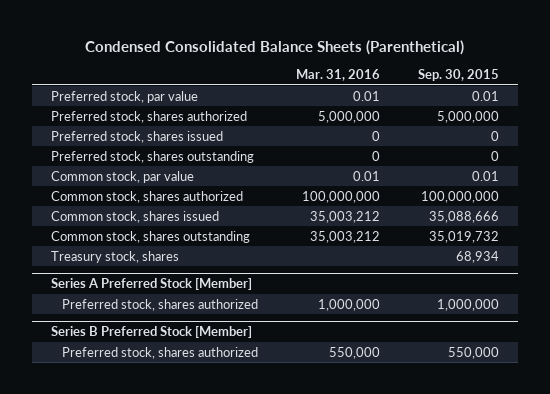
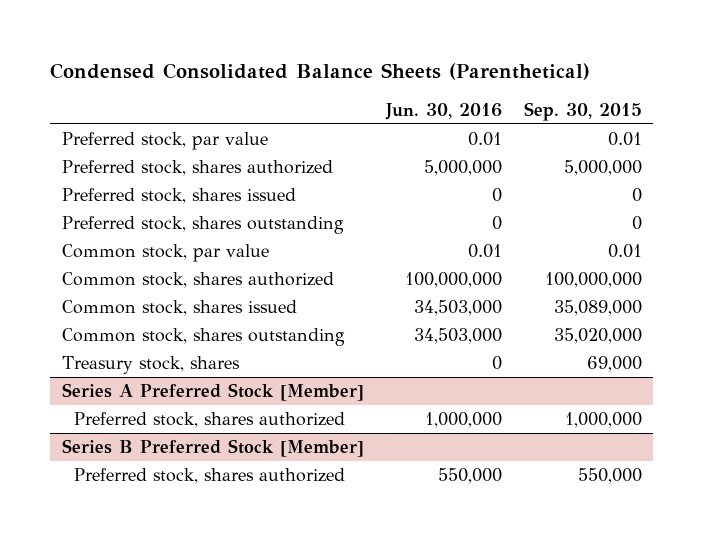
[296,69,381,82] Mar. 31, 2016 -> none
none -> [384,103,502,121] Jun. 30, 2016
[429,210,500,223] 35,088,666 -> [554,300,643,317] 35,089,000
[429,230,500,243] 35,019,732 -> [554,328,643,345] 35,020,000
[456,250,500,263] 68,934 -> [587,356,643,373] 69,000

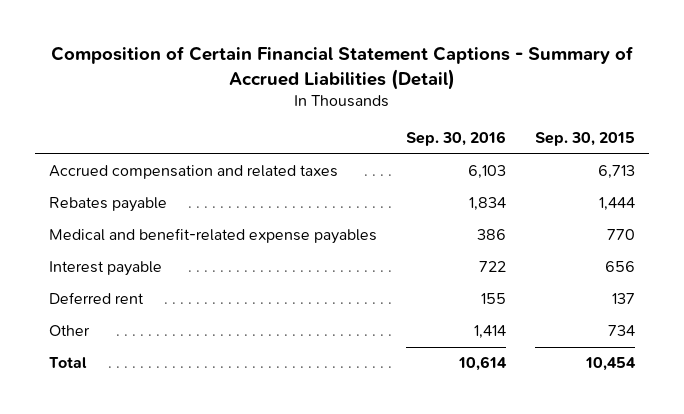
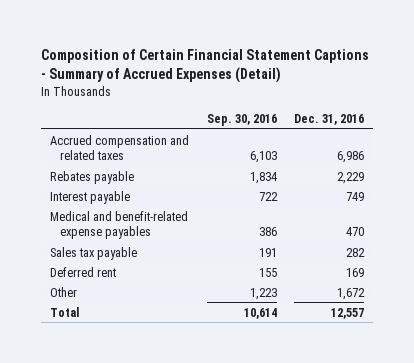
[51,45,635,90] Composition of Certain Financial Statement Captions - Summary of Accrued Liabilities (Detail) -> [41,49,370,84] Composition of Certain Financial Statement Captions - Summary of Accrued Expenses (Detail)
[534,132,635,147] Sep. 30, 2015 -> none
none -> [294,113,365,125] Dec. 31, 2016
[49,228,378,245] Medical and benefit-related expense payables -> [50,210,189,239] Medical and benefit-related expense payables
none -> [50,246,138,260] Sales tax payable
[474,325,507,340] 1,414 -> [249,287,277,300] 1,223

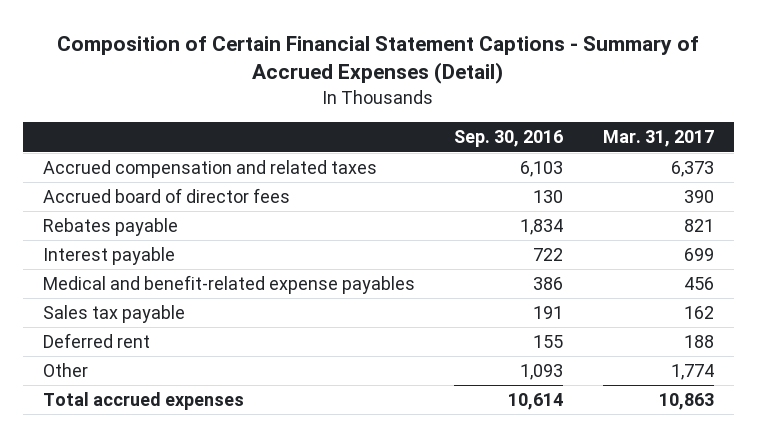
[294,113,365,125] Dec. 31, 2016 -> none
none -> [602,130,714,148] Mar. 31, 2017
none -> [42,188,290,204] Accrued board of director fees
[249,287,277,300] 1,223 -> [520,364,564,381] 1,093
[50,306,80,317] Total -> [42,392,244,411] Total accrued expenses

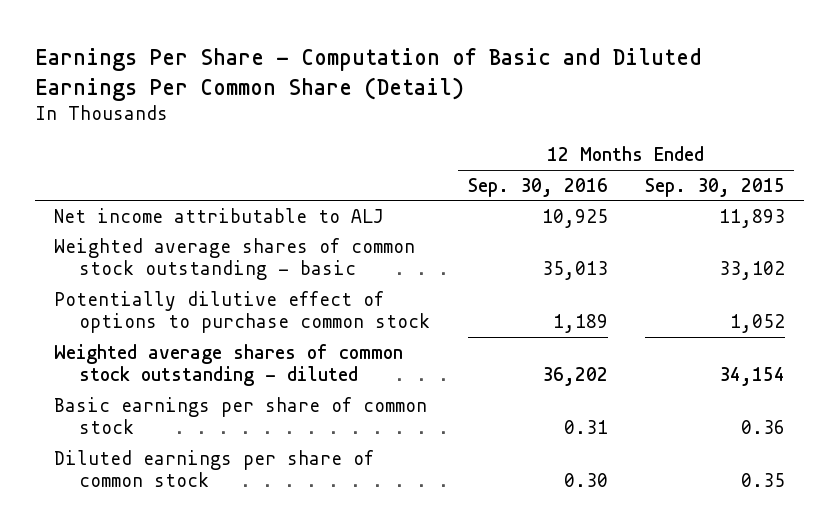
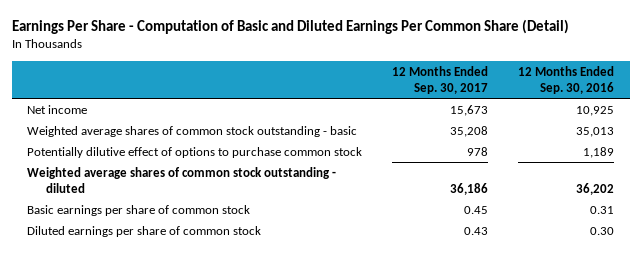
[645,177,786,197] Sep. 30, 2015 -> none
none -> [392,65,489,94] 12 Months Ended Sep. 30, 2017
[54,207,384,223] Net income attributable to ALJ -> [26,104,87,114] Net income

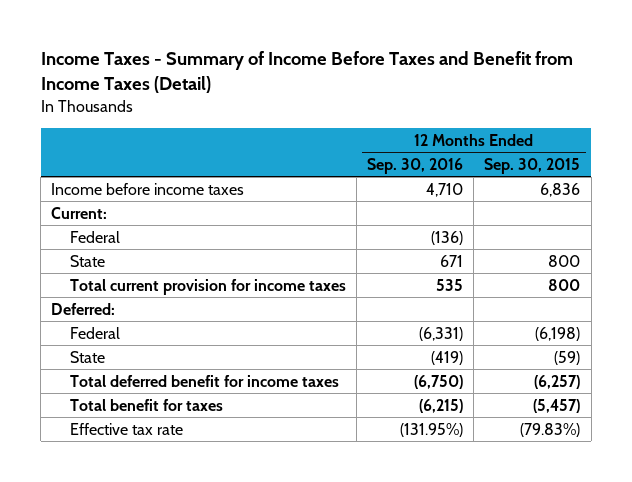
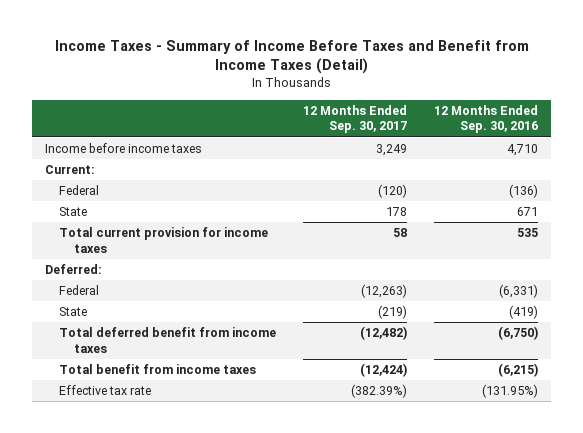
[484,157,581,174] Sep. 30, 2015 -> none
none -> [303,104,408,134] 12 Months Ended Sep. 30, 2017
[69,374,339,387] Total deferred benefit for income taxes -> [59,327,277,353] Total deferred benefit from income taxes
[69,398,223,411] Total benefit for taxes -> [59,364,257,375] Total benefit from income taxes

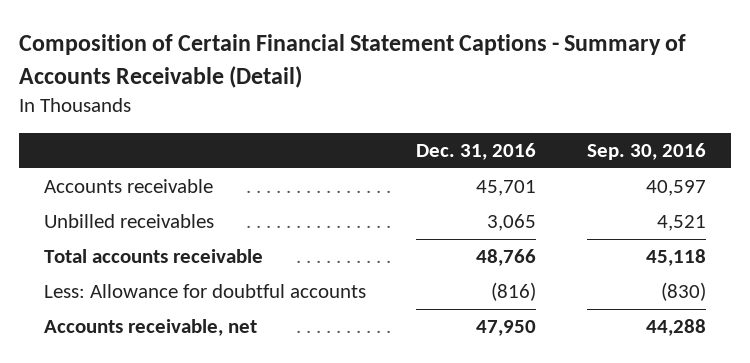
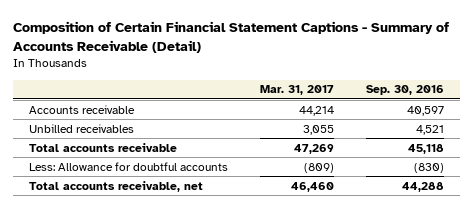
[416,143,537,161] Dec. 31, 2016 -> none
none -> [259,85,334,96] Mar. 31, 2017
[43,319,257,337] Accounts receivable, net -> [29,180,204,192] Total accounts receivable, net

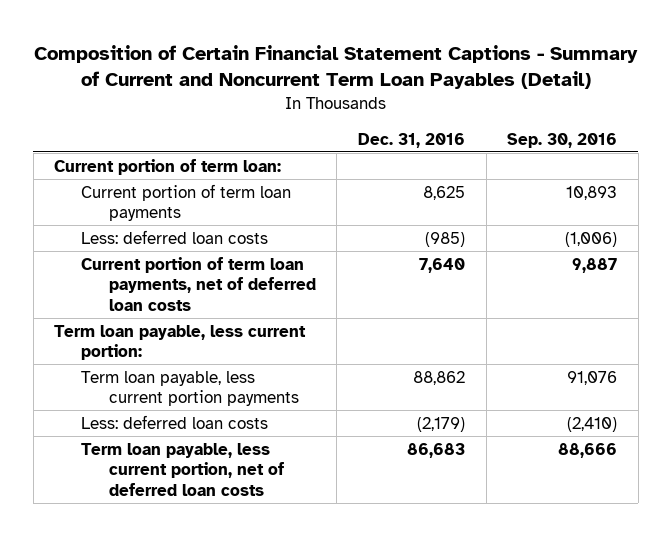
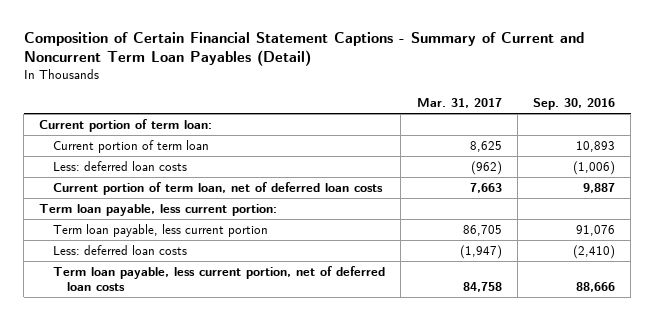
[357,132,465,148] Dec. 31, 2016 -> none
none -> [416,97,502,108] Mar. 31, 2017
[81,183,292,222] Current portion of term loan payments -> [53,139,210,153] Current portion of term loan
[81,256,316,311] Current portion of term loan payments, net of deferred loan costs -> [53,181,384,195] Current portion of term loan, net of deferred loan costs
[81,370,299,407] Term loan payable, less current portion payments -> [53,223,269,237] Term loan payable, less current portion

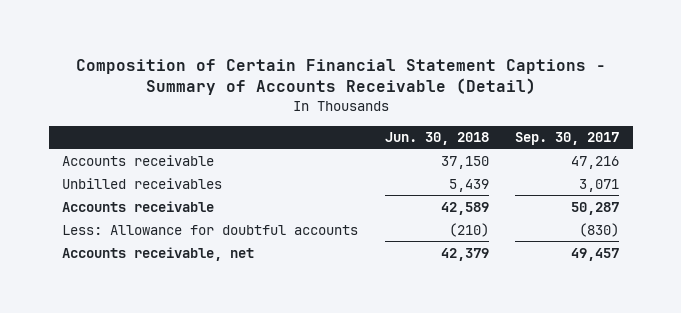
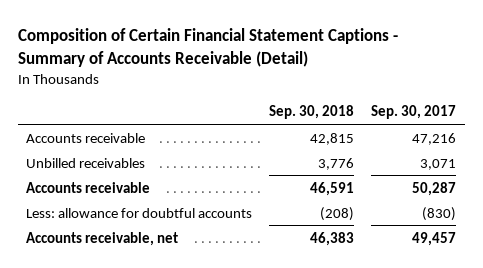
[384,132,489,146] Jun. 30, 2018 -> none
none -> [269,105,355,120] Sep. 30, 2018
[62,224,359,235] Less: Allowance for doubtful accounts -> [26,207,253,218] Less: allowance for doubtful accounts

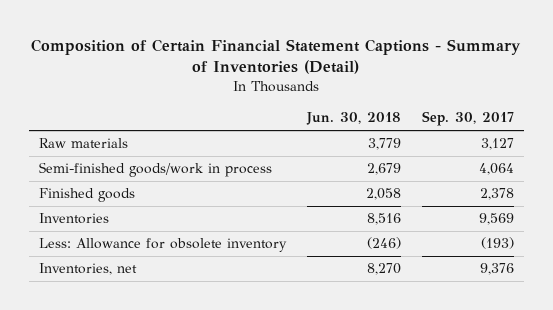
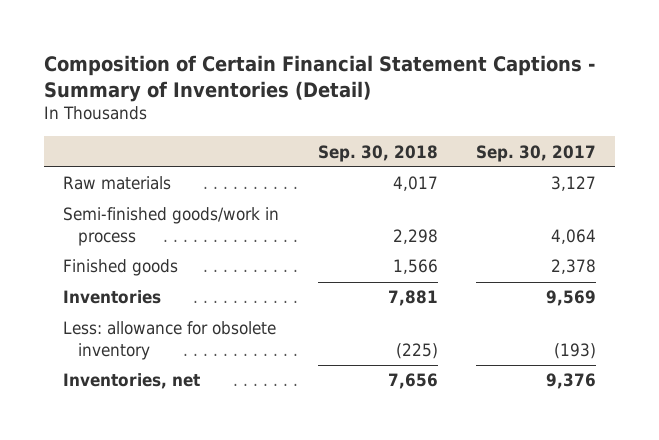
[306,112,402,126] Jun. 30, 2018 -> none
none -> [317,144,438,162] Sep. 30, 2018
[39,238,288,253] Less: Allowance for obsolete inventory -> [63,321,277,360] Less: allowance for obsolete inventory

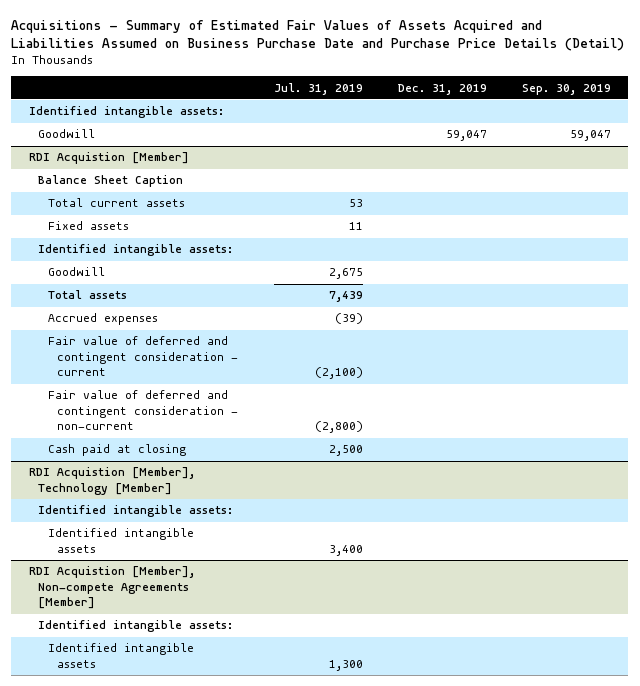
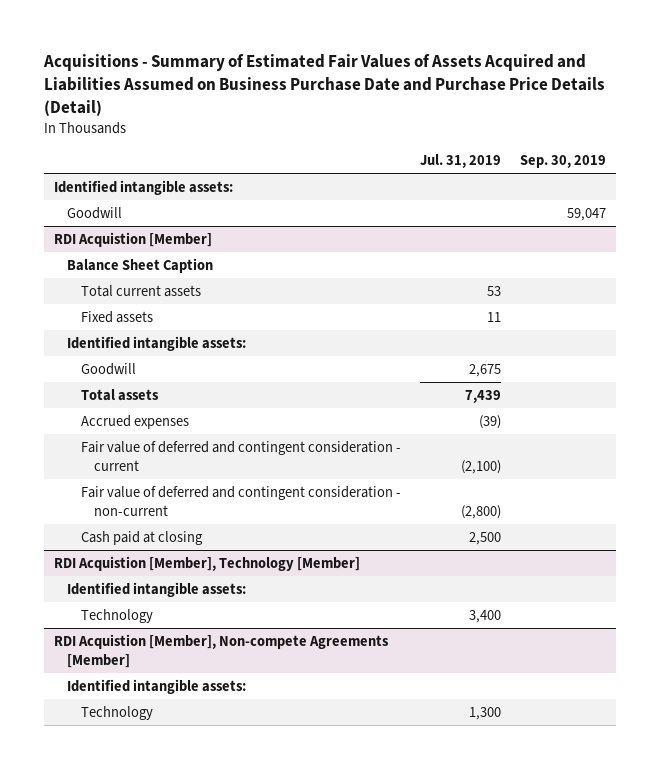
[397,83,487,95] Dec. 31, 2019 -> none
[47,528,194,553] Identified intangible assets -> [80,608,153,623] Technology
[47,643,194,668] Identified intangible assets -> [80,705,153,720] Technology

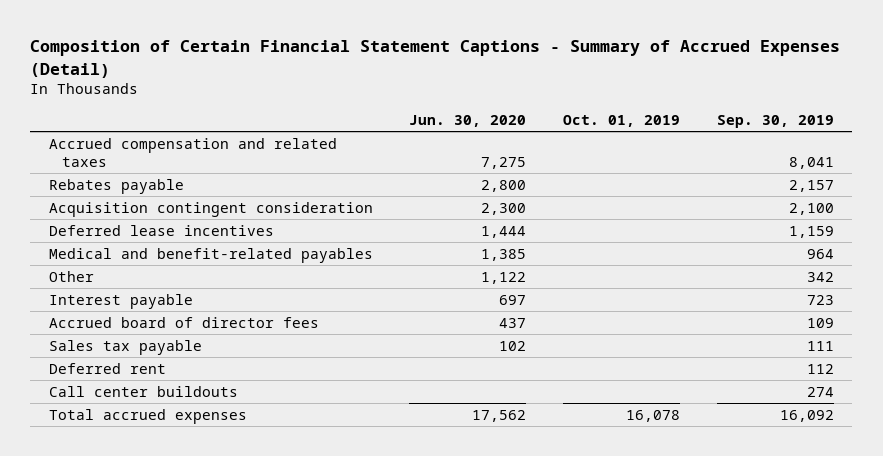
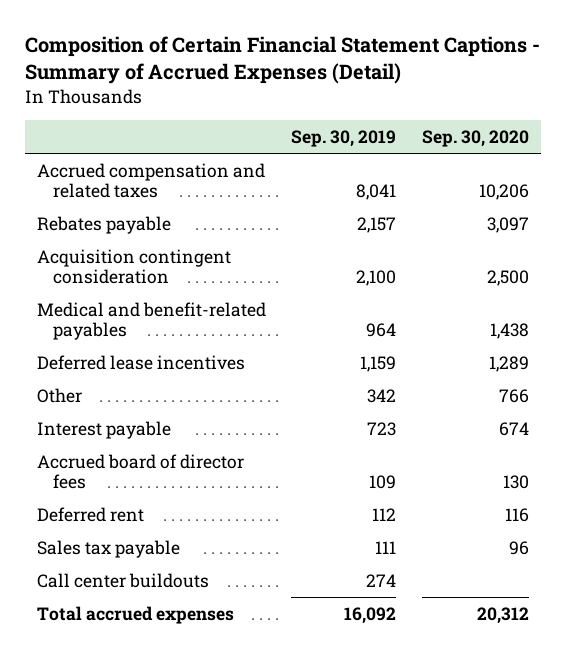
[409,114,527,127] Jun. 30, 2020 -> none
[563,114,681,127] Oct. 01, 2019 -> none
none -> [421,130,529,148] Sep. 30, 2020
[48,224,274,236] Deferred lease incentives -> [37,354,246,370] Deferred lease incentives
[48,339,202,355] Sales tax payable -> [37,539,181,558] Sales tax payable

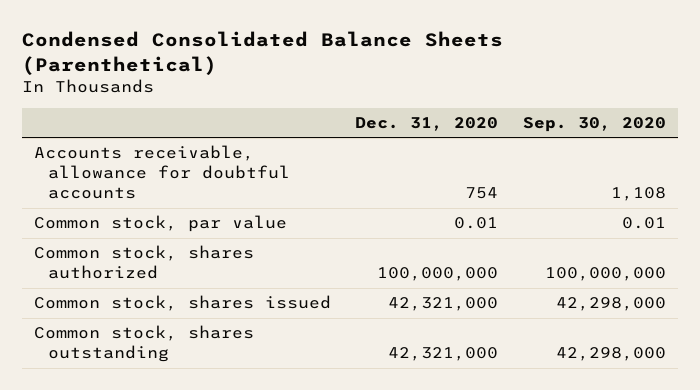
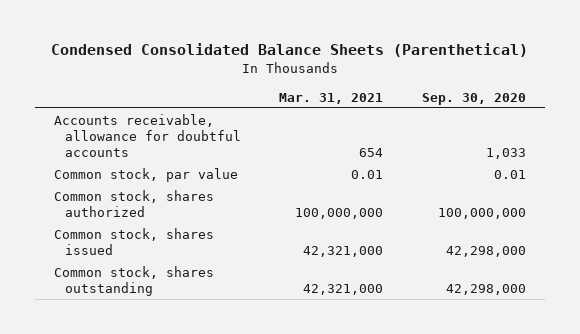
[355,116,499,131] Dec. 31, 2020 -> none
none -> [279,92,384,104] Mar. 31, 2021
[610,187,666,202] 1,108 -> [485,148,526,160] 1,033

